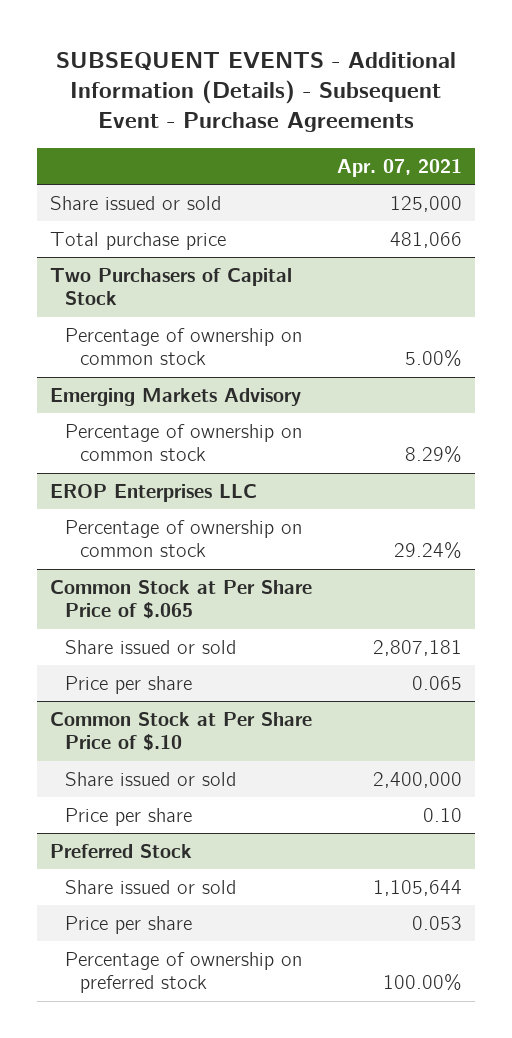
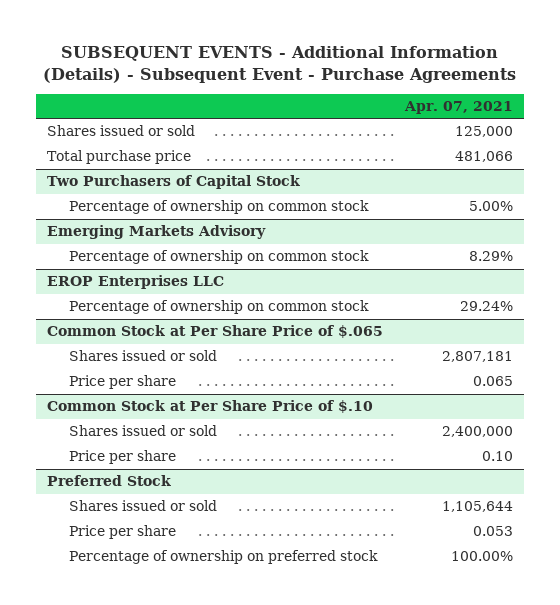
[49,195,221,210] Share issued or sold -> [47,125,196,137] Shares issued or sold
[65,639,237,654] Share issued or sold -> [68,350,217,362] Shares issued or sold
[65,771,237,786] Share issued or sold -> [68,425,217,437] Shares issued or sold
[65,879,237,894] Share issued or sold -> [68,500,217,512] Shares issued or sold

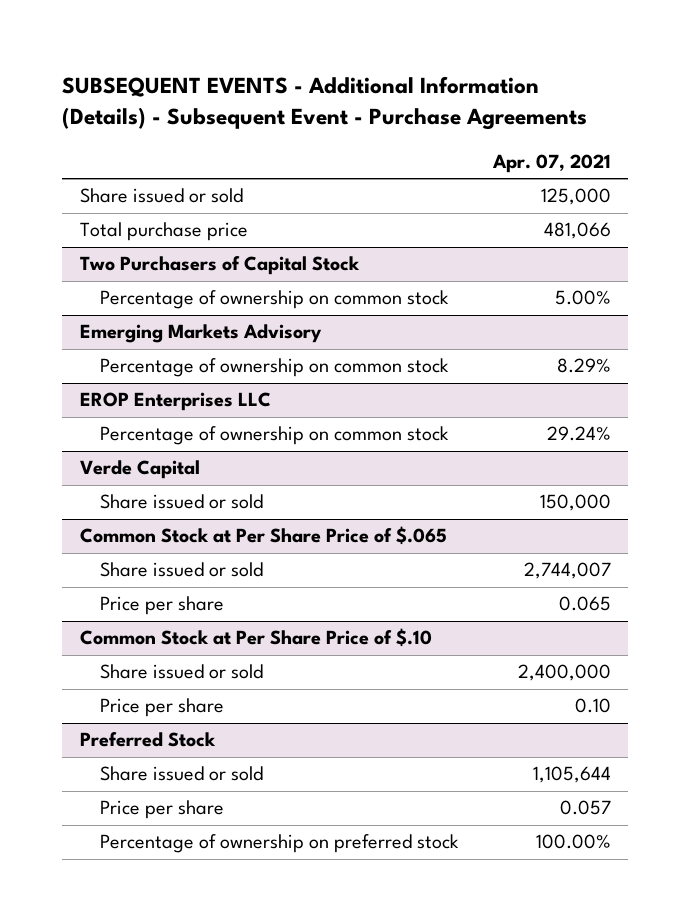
[47,125,196,137] Shares issued or sold -> [79,188,243,204] Share issued or sold
none -> [79,460,200,480] Verde Capital
none -> [99,494,263,510] Share issued or sold
[68,350,217,362] Shares issued or sold -> [99,562,263,578] Share issued or sold
[442,351,514,363] 2,807,181 -> [523,562,611,580] 2,744,007
[68,425,217,437] Shares issued or sold -> [99,664,263,680] Share issued or sold
[68,500,217,512] Shares issued or sold -> [99,766,263,782] Share issued or sold
[473,526,514,537] 0.053 -> [559,800,611,816] 0.057

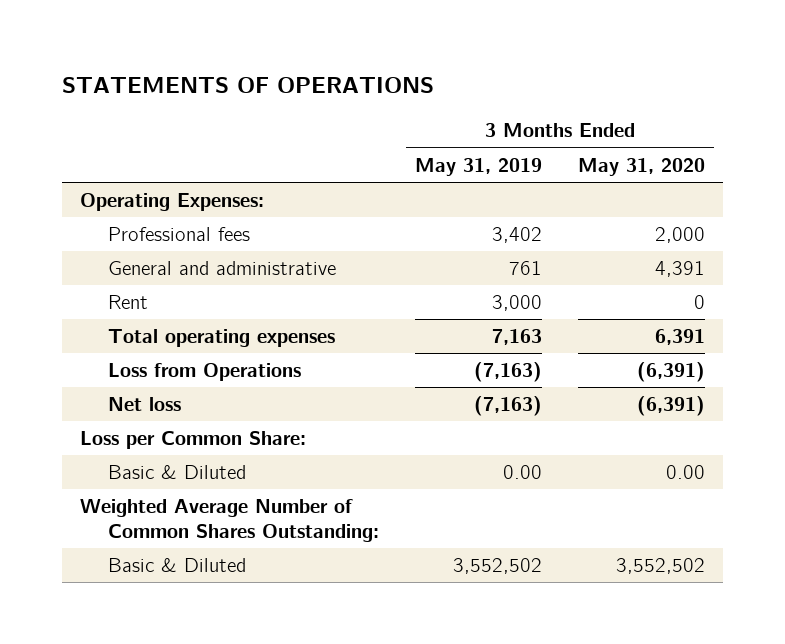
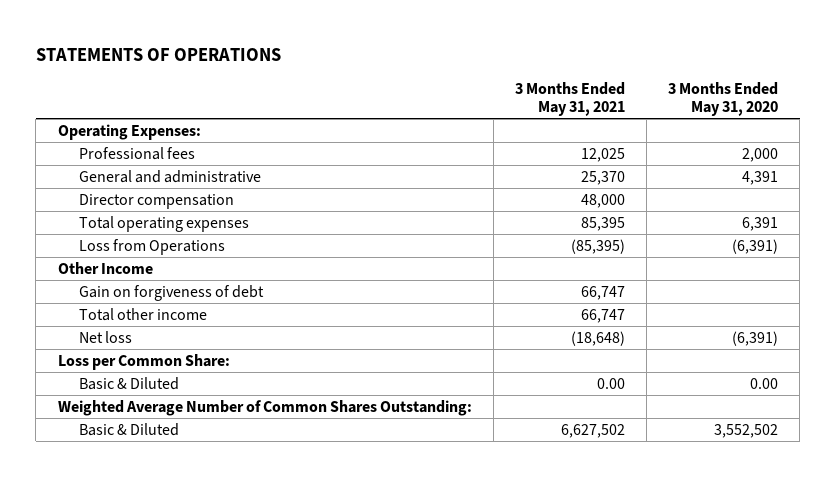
[414,157,542,176] May 31, 2019 -> none
none -> [514,81,625,117] 3 Months Ended May 31, 2021
[107,295,148,310] Rent -> none
none -> [78,193,234,209] Director compensation
none -> [57,261,153,274] Other Income
none -> [78,284,264,301] Gain on forgiveness of debt
none -> [78,307,207,321] Total other income

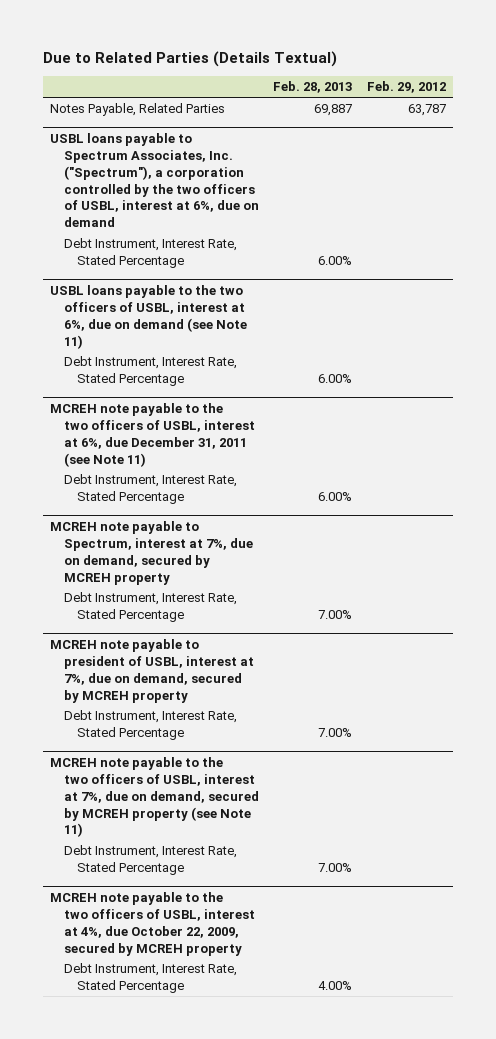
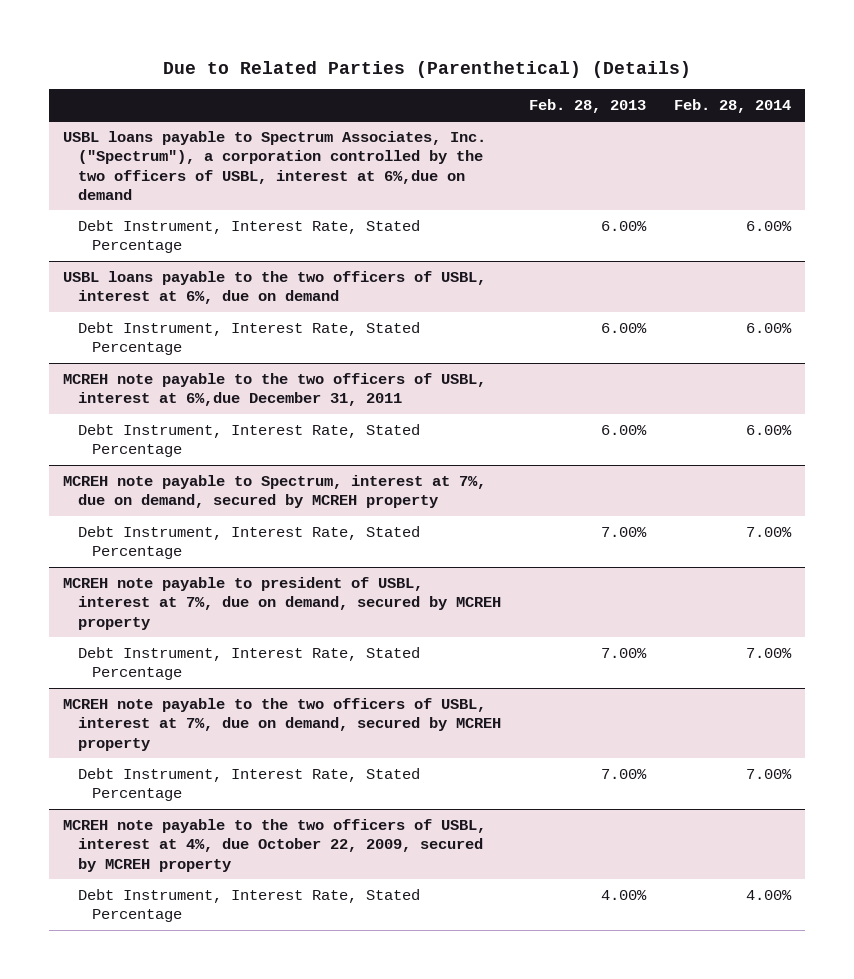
[42,50,337,67] Due to Related Parties (Details Textual) -> [163,60,692,78] Due to Related Parties (Parenthetical) (Details)
[366,81,446,94] Feb. 29, 2012 -> none
none -> [673,99,791,114] Feb. 28, 2014
[49,103,225,117] Notes Payable, Related Parties -> none
[49,132,259,228] USBL loans payable to Spectrum Associates, Inc. ("Spectrum"), a corporation controlled by the two officers of USBL, interest at 6%, due on demand -> [63,130,487,201] USBL loans payable to Spectrum Associates, Inc. ("Spectrum"), a corporation controlled by the two officers of USBL, interest at 6%,due on demand
[49,284,247,349] USBL loans payable to the two officers of USBL, interest at 6%, due on demand (see Note 11) -> [63,270,487,305] USBL loans payable to the two officers of USBL, interest at 6%, due on demand
[49,402,255,467] MCREH note payable to the two officers of USBL, interest at 6%, due December 31, 2011 (see Note 11) -> [63,372,487,407] MCREH note payable to the two officers of USBL, interest at 6%,due December 31, 2011
[49,756,259,838] MCREH note payable to the two officers of USBL, interest at 7%, due on demand, secured by MCREH property (see Note 11) -> [63,697,501,751] MCREH note payable to the two officers of USBL, interest at 7%, due on demand, secured by MCREH property

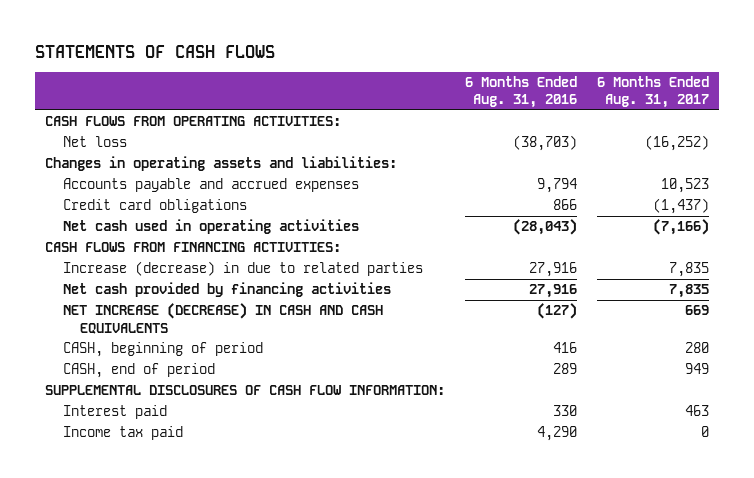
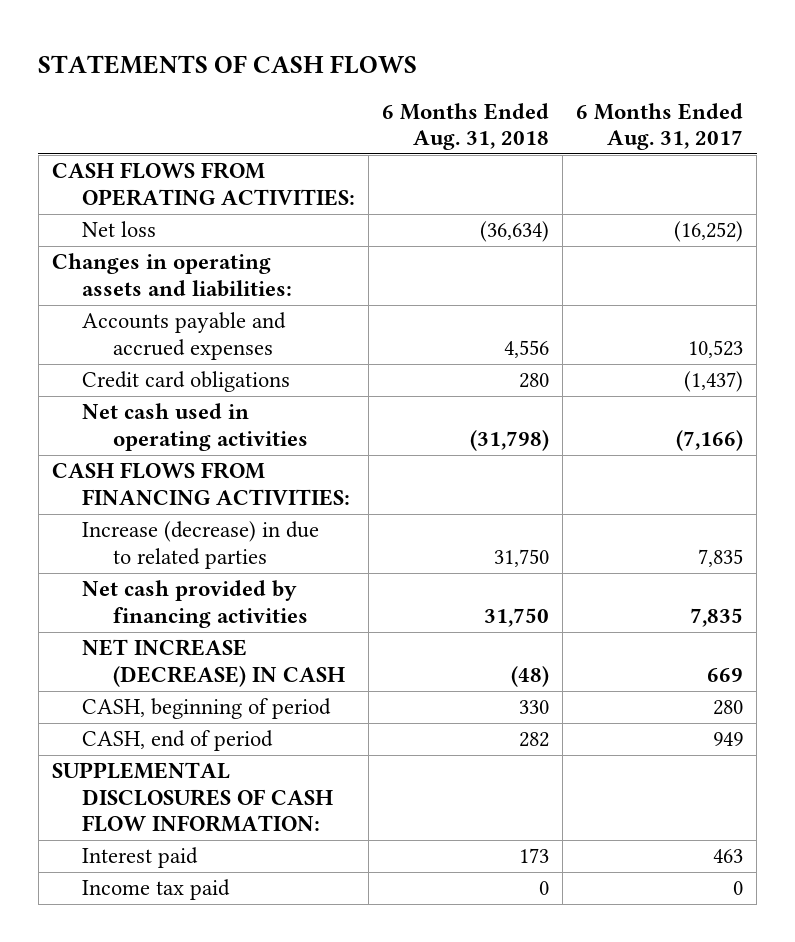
[465,76,578,109] 6 Months Ended Aug. 31, 2016 -> none
none -> [382,102,550,150] 6 Months Ended Aug. 31, 2018
[62,303,383,334] NET INCREASE (DECREASE) IN CASH AND CASH EQUIVALENTS -> [82,639,346,687] NET INCREASE (DECREASE) IN CASH

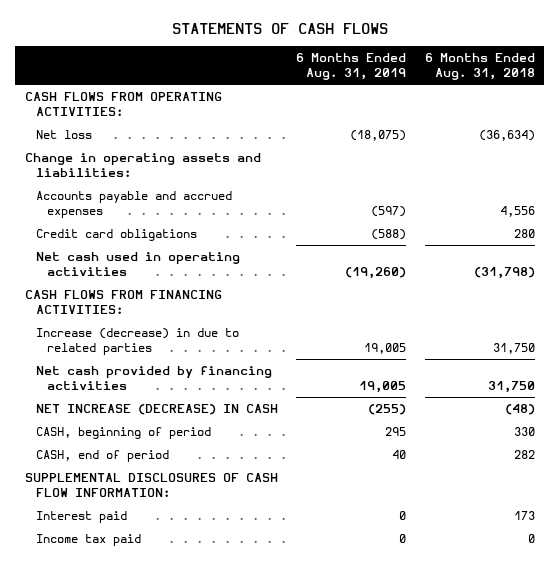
[576,102,744,150] 6 Months Ended Aug. 31, 2017 -> none
none -> [296,53,407,81] 6 Months Ended Aug. 31, 2019
[51,253,293,297] Changes in operating assets and liabilities: -> [24,153,261,177] Change in operating assets and liabilities:

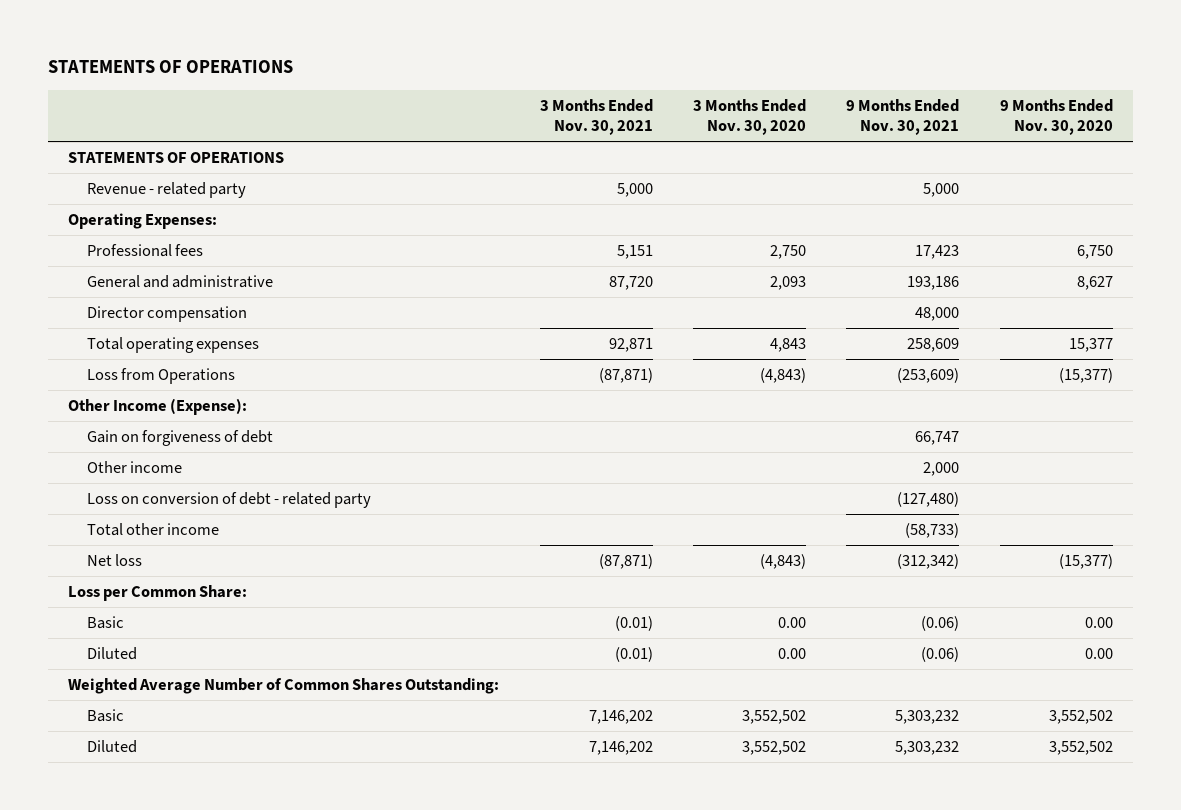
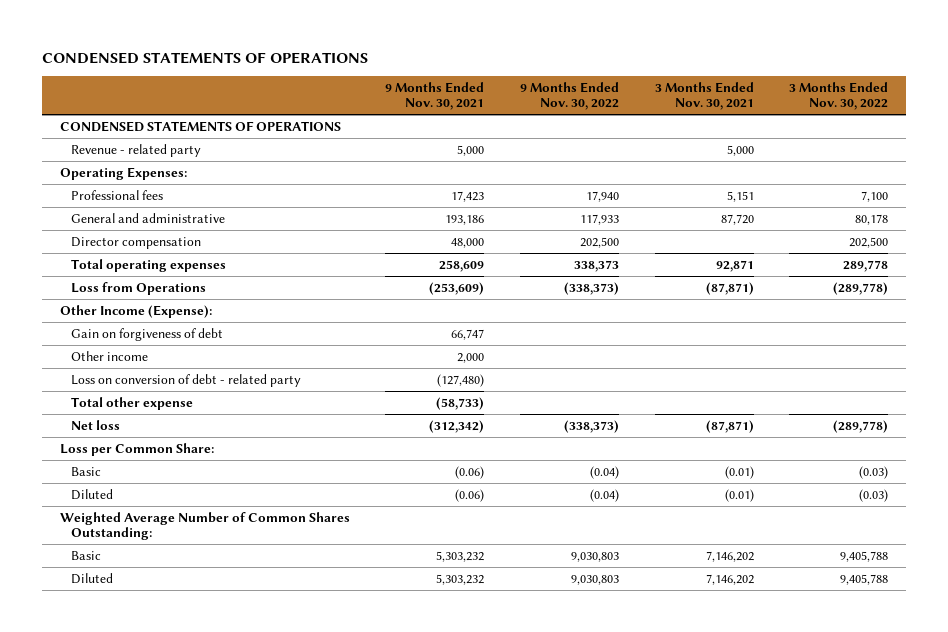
[47,60,293,74] STATEMENTS OF OPERATIONS -> [41,51,368,64] CONDENSED STATEMENTS OF OPERATIONS
[692,98,806,135] 3 Months Ended Nov. 30, 2020 -> none
[999,98,1113,135] 9 Months Ended Nov. 30, 2020 -> none
none -> [519,81,619,111] 9 Months Ended Nov. 30, 2022
none -> [789,81,889,111] 3 Months Ended Nov. 30, 2022
[68,152,285,164] STATEMENTS OF OPERATIONS -> [59,120,341,132] CONDENSED STATEMENTS OF OPERATIONS
[86,523,219,537] Total other income -> [71,396,194,410] Total other expense

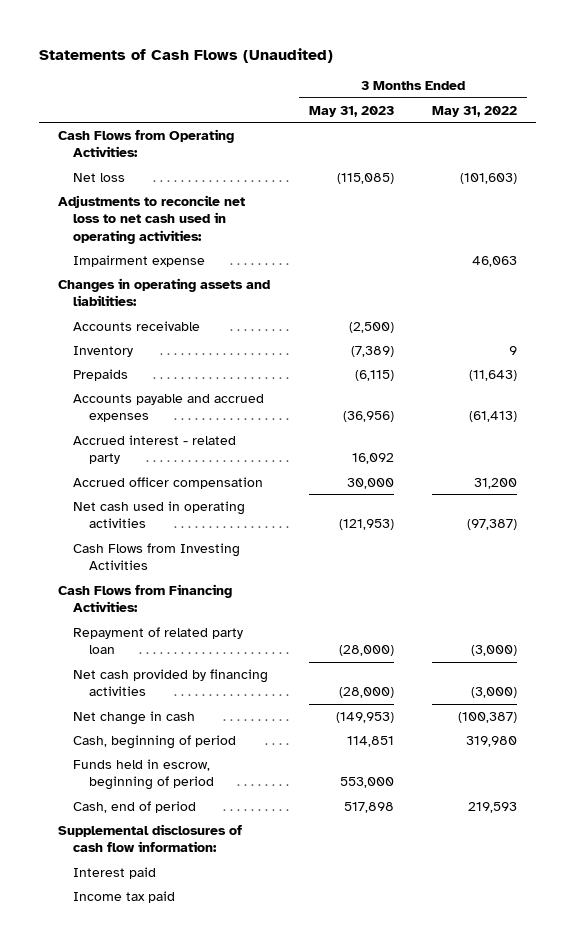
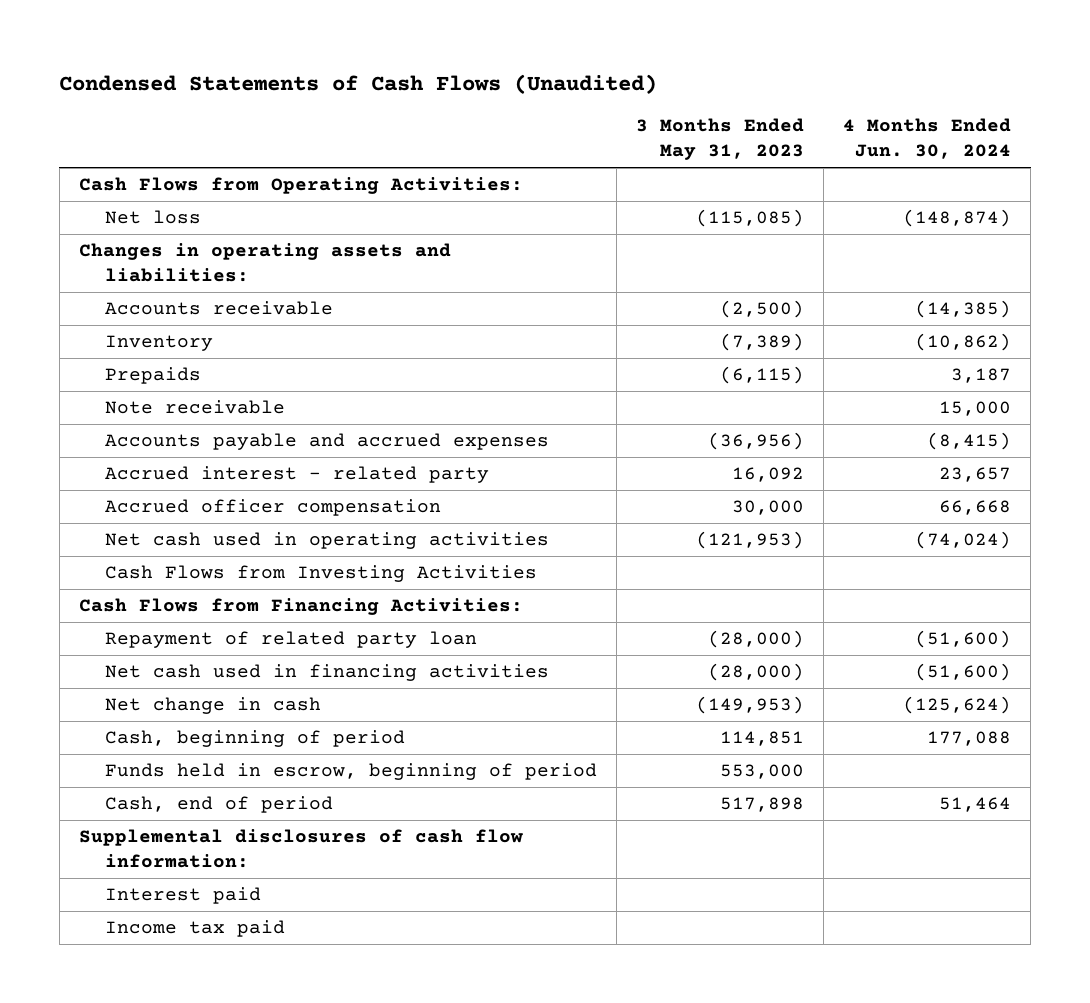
[38,48,333,64] Statements of Cash Flows (Unaudited) -> [59,73,658,94] Condensed Statements of Cash Flows (Unaudited)
[432,105,518,117] May 31, 2022 -> none
none -> [843,118,1012,160] 4 Months Ended Jun. 30, 2024
[58,194,246,244] Adjustments to reconcile net loss to net cash used in operating activities: -> none
[73,254,206,267] Impairment expense -> none
none -> [105,400,286,415] Note receivable
[73,668,269,697] Net cash provided by financing activities -> [105,664,550,682] Net cash used in financing activities

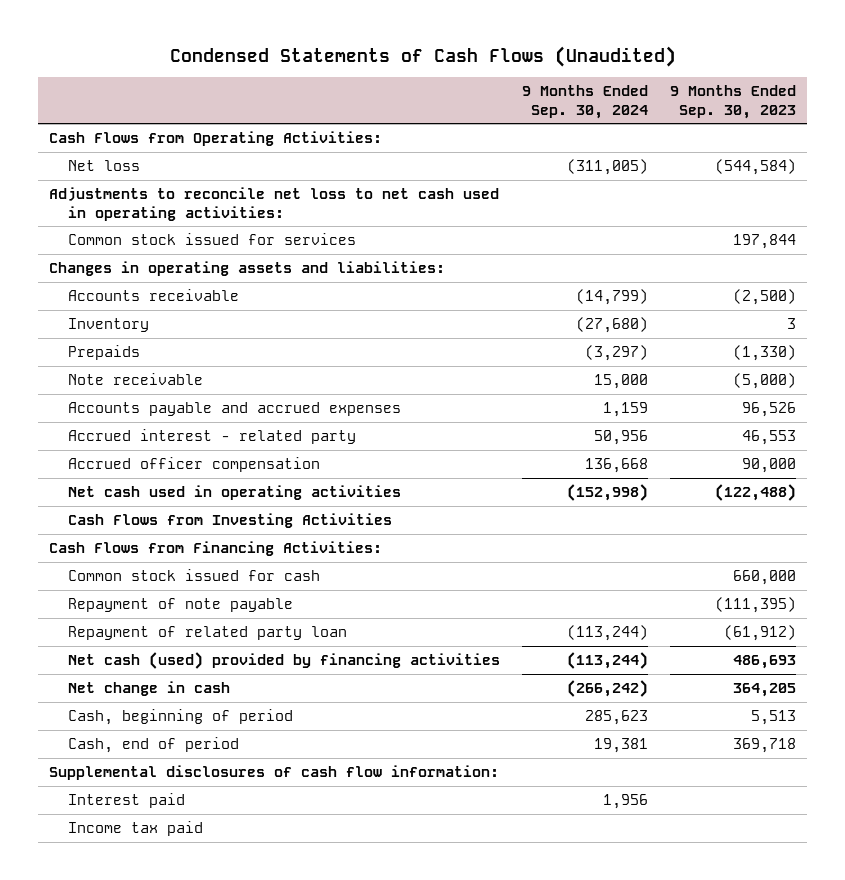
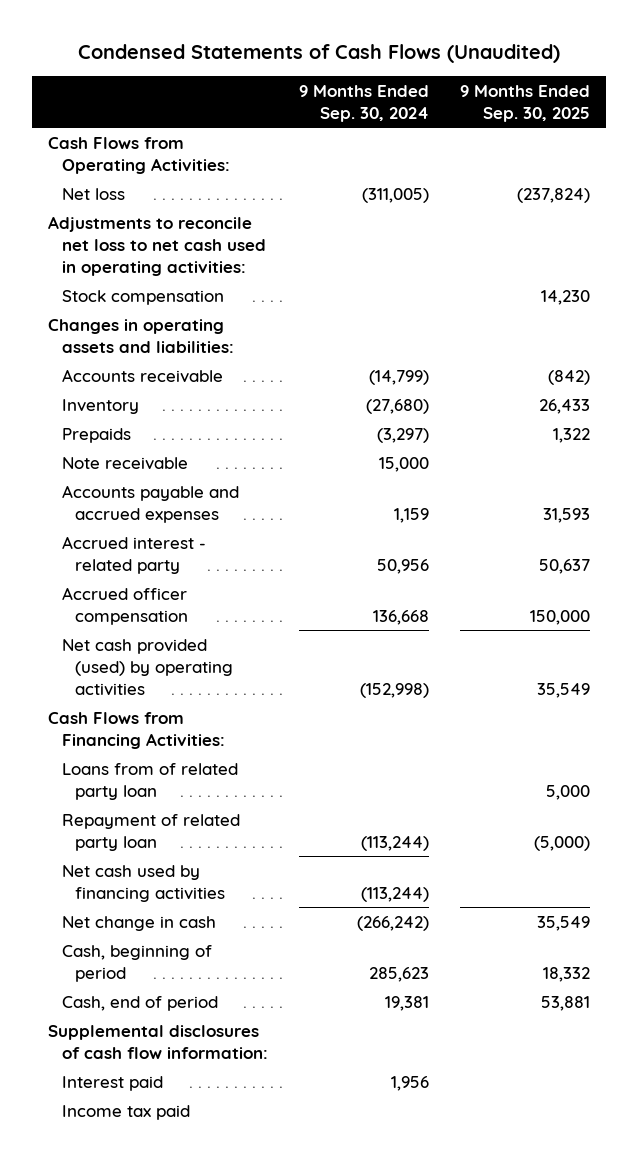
[670,84,797,119] 9 Months Ended Sep. 30, 2023 -> none
none -> [460,84,591,122] 9 Months Ended Sep. 30, 2025
[68,233,357,246] Common stock issued for services -> none
none -> [61,289,224,305] Stock compensation
[68,513,393,529] Cash Flows from Investing Activities -> none
[68,485,402,501] Net cash used in operating activities -> [61,638,234,696] Net cash provided (used) by operating activities
[68,569,321,582] Common stock issued for cash -> none
[68,598,294,613] Repayment of note payable -> none
none -> [61,762,238,800] Loans from of related party loan
[68,652,501,670] Net cash (used) provided by financing activities -> [61,864,226,902] Net cash used by financing activities

